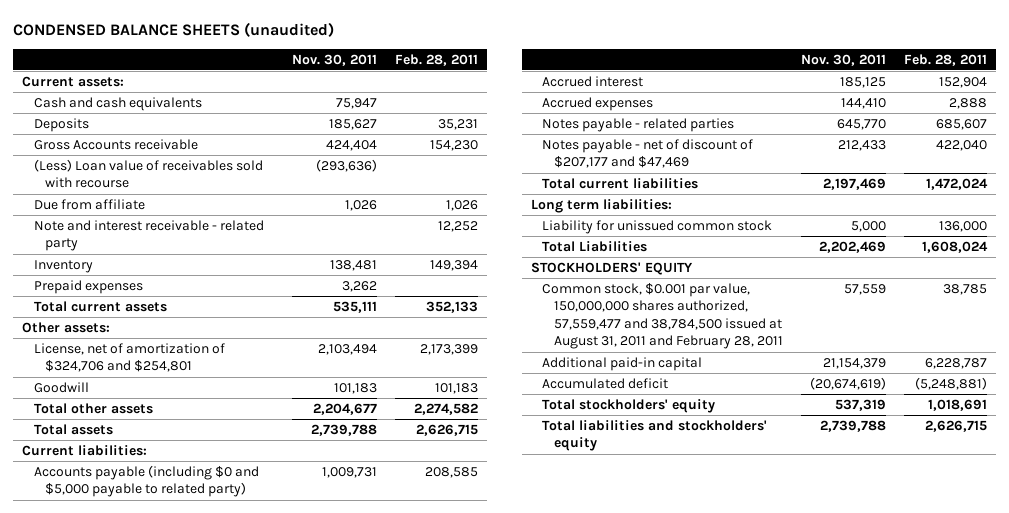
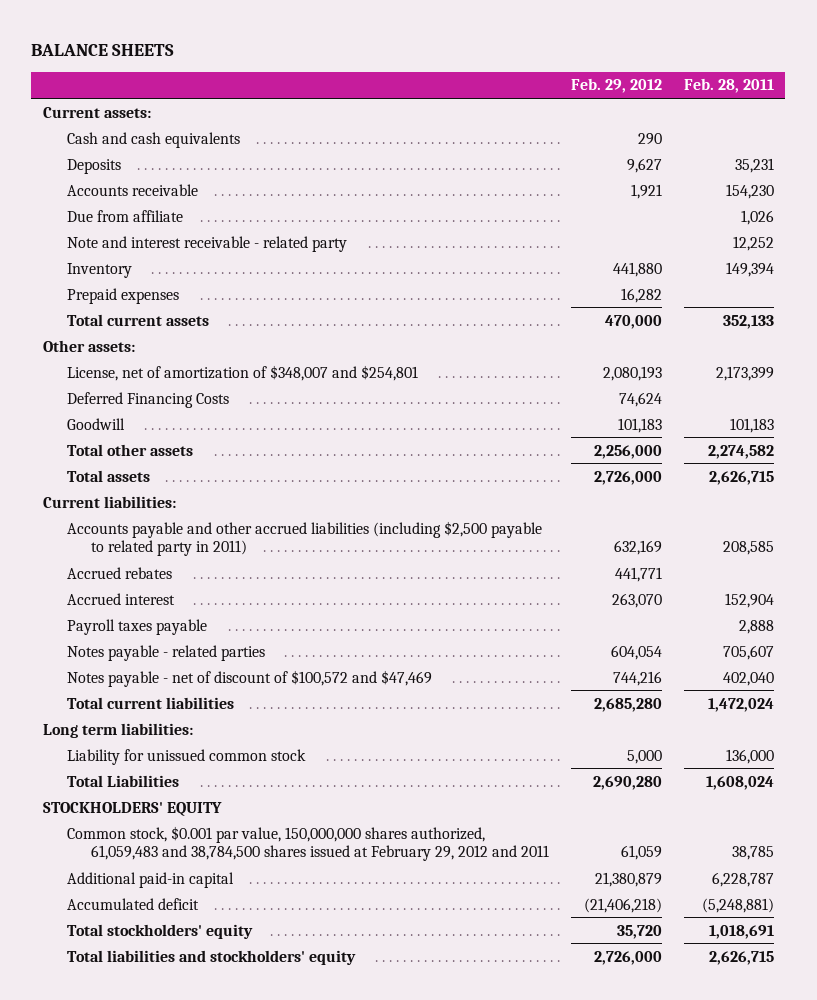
[13,21,335,37] CONDENSED BALANCE SHEETS (unaudited) -> [31,43,175,56] BALANCE SHEETS
[291,53,377,66] Nov. 30, 2011 -> none
none -> [571,78,663,94] Feb. 29, 2012
[33,159,263,189] (Less) Loan value of receivables sold with recourse -> none
[33,139,198,151] Gross Accounts receivable -> [66,183,198,196] Accounts receivable
[33,343,225,373] License, net of amortization of $324,706 and $254,801 -> [66,364,418,381] License, net of amortization of $348,007 and $254,801
none -> [66,391,229,408] Deferred Financing Costs
[33,465,259,498] Accounts payable (including $0 and $5,000 payable to related party) -> [66,520,542,557] Accounts payable and other accrued liabilities (including $2,500 payable to related party in 2011)
none -> [66,566,172,579] Accrued rebates
[542,97,654,112] Accrued expenses -> [66,618,207,635] Payroll taxes payable
[936,119,988,131] 685,607 -> [723,644,775,660] 705,607
[542,139,754,169] Notes payable - net of discount of $207,177 and $47,469 -> [66,669,432,687] Notes payable - net of discount of $100,572 and $47,469
[936,140,988,152] 422,040 -> [723,671,775,686] 402,040
[542,283,783,350] Common stock, $0.001 par value, 150,000,000 shares authorized, 57,559,477 and 38,784,500 issued at August 31, 2011 and February 28, 2011 -> [66,825,549,862] Common stock, $0.001 par value, 150,000,000 shares authorized, 61,059,483 and 38,784,500 shares issued at February 29, 2012 and 2011

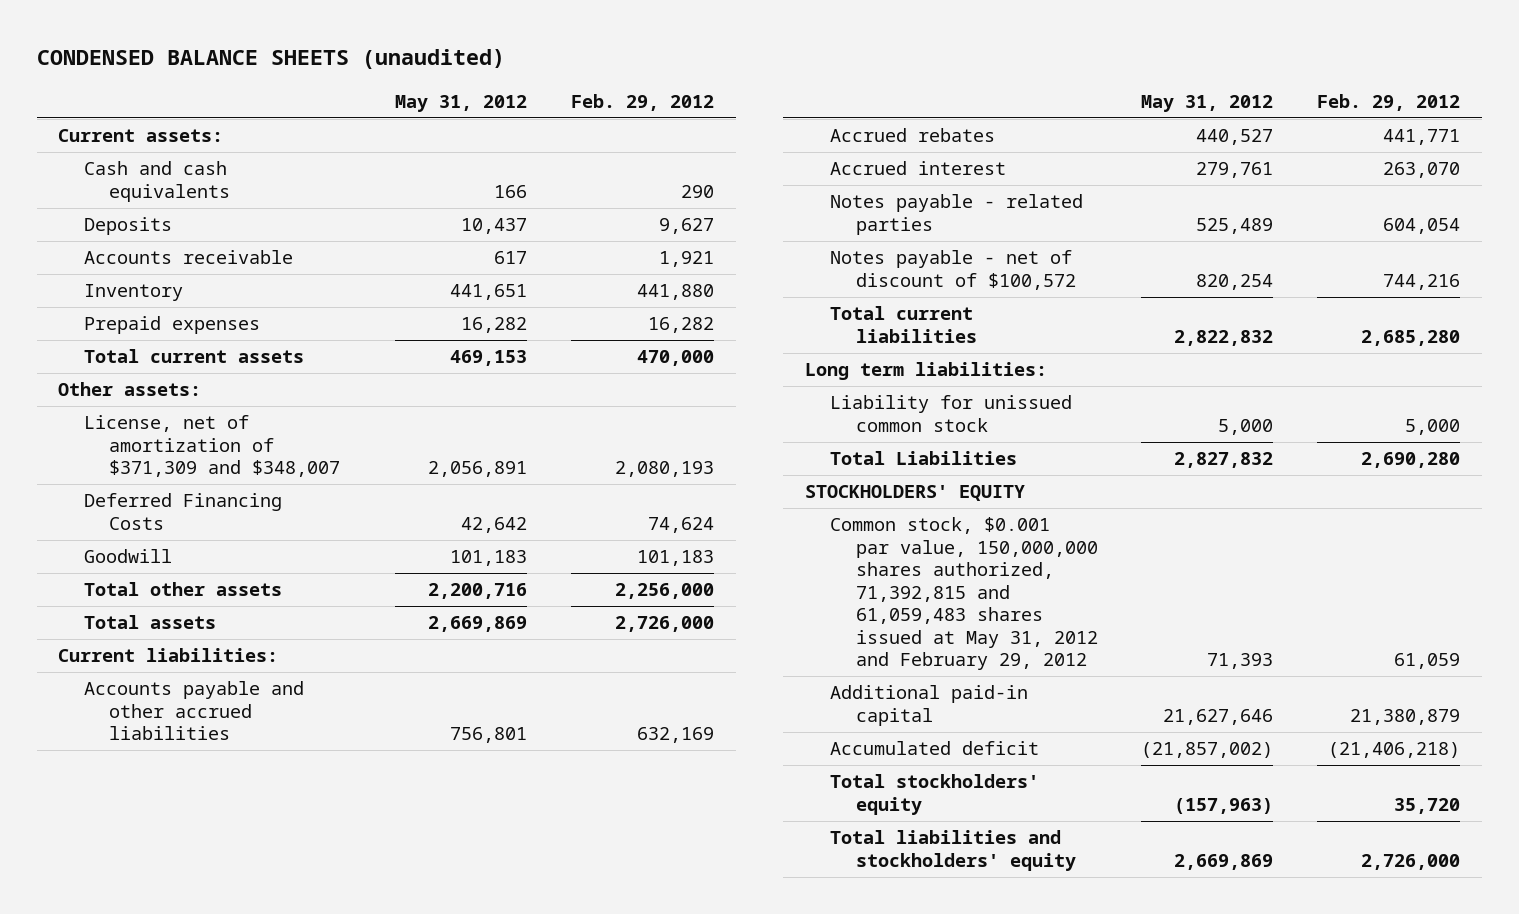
[31,43,175,56] BALANCE SHEETS -> [36,49,505,70] CONDENSED BALANCE SHEETS (unaudited)
[684,78,775,94] Feb. 28, 2011 -> none
none -> [395,94,528,112] May 31, 2012
[66,209,183,222] Due from affiliate -> none
[66,235,347,252] Note and interest receivable - related party -> none
[66,364,418,381] License, net of amortization of $348,007 and $254,801 -> [83,415,341,478] License, net of amortization of $371,309 and $348,007
[66,520,542,557] Accounts payable and other accrued liabilities (including $2,500 payable to related party in 2011) -> [83,681,304,741] Accounts payable and other accrued liabilities
[66,618,207,635] Payroll taxes payable -> none
[66,669,432,687] Notes payable - net of discount of $100,572 and $47,469 -> [830,250,1076,290] Notes payable - net of discount of $100,572
[66,825,549,862] Common stock, $0.001 par value, 150,000,000 shares authorized, 61,059,483 and 38,784,500 shares issued at February 29, 2012 and 2011 -> [830,517,1098,671] Common stock, $0.001 par value, 150,000,000 shares authorized, 71,392,815 and 61,059,483 shares issued at May 31, 2012 and February 29, 2012

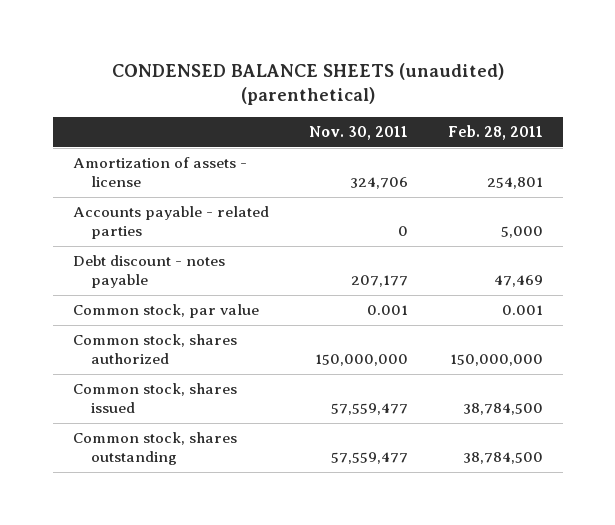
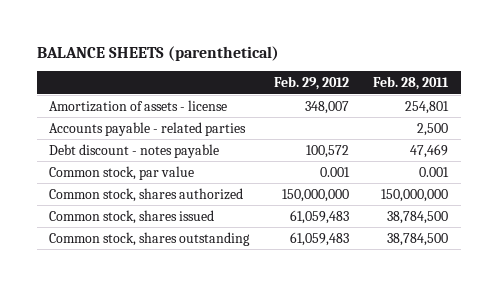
[111,62,504,106] CONDENSED BALANCE SHEETS (unaudited) (parenthetical) -> [36,45,279,61] BALANCE SHEETS (parenthetical)
[308,126,408,141] Nov. 30, 2011 -> none
none -> [273,76,349,91] Feb. 29, 2012
[500,226,543,239] 5,000 -> [417,122,449,136] 2,500

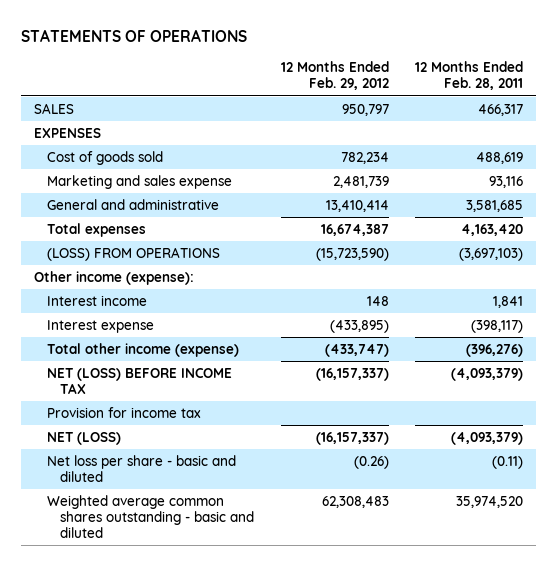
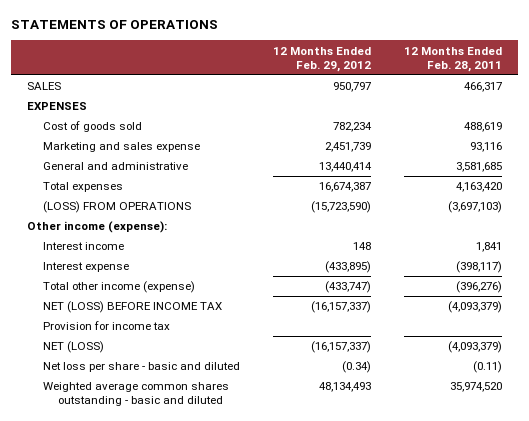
[332,175,389,188] 2,481,739 -> [324,142,371,153] 2,451,739
[325,199,389,212] 13,410,414 -> [318,162,372,173] 13,440,414
[353,455,389,469] (0.26) -> [341,361,371,374] (0.34)
[321,495,389,508] 62,308,483 -> [318,382,371,393] 48,134,493

